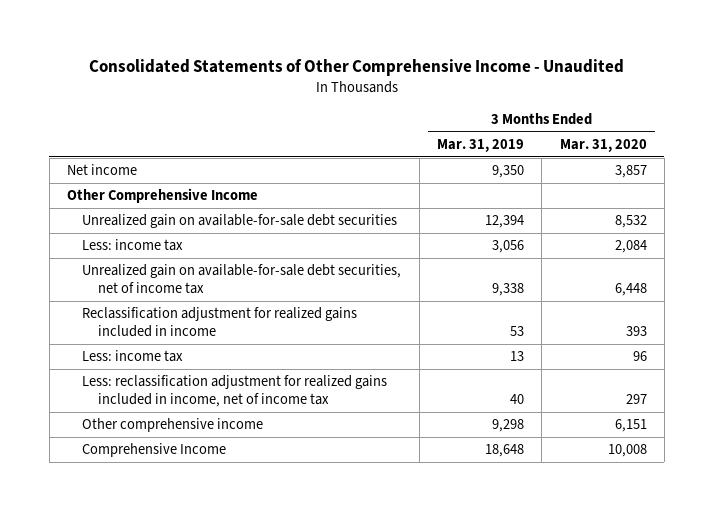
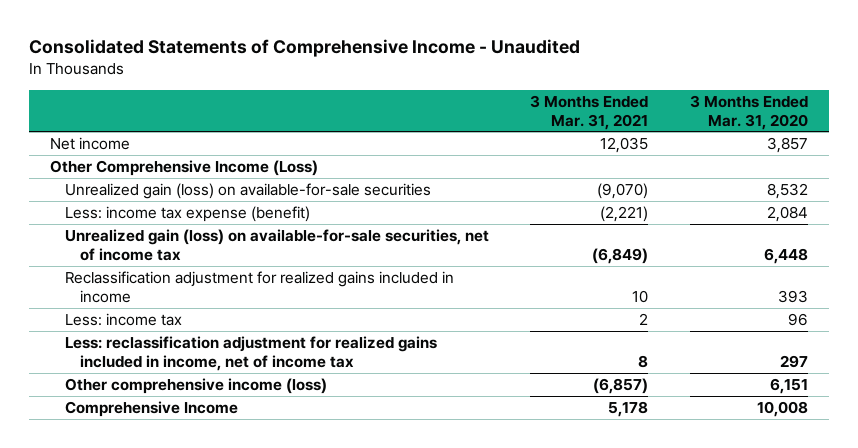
[88,58,624,76] Consolidated Statements of Other Comprehensive Income - Unaudited -> [28,38,580,57] Consolidated Statements of Comprehensive Income - Unaudited
[436,139,524,153] Mar. 31, 2019 -> none
none -> [530,94,649,130] 3 Months Ended Mar. 31, 2021
[66,188,258,204] Other Comprehensive Income -> [49,160,318,177] Other Comprehensive Income (Loss)
[82,214,398,229] Unrealized gain on available-for-sale debt securities -> [64,183,431,200] Unrealized gain (loss) on available-for-sale securities
[82,239,184,252] Less: income tax -> [64,206,310,223] Less: income tax expense (benefit)
[82,264,402,295] Unrealized gain on available-for-sale debt securities, net of income tax -> [64,229,489,261] Unrealized gain (loss) on available-for-sale securities, net of income tax
[82,418,264,433] Other comprehensive income -> [64,378,327,395] Other comprehensive income (loss)

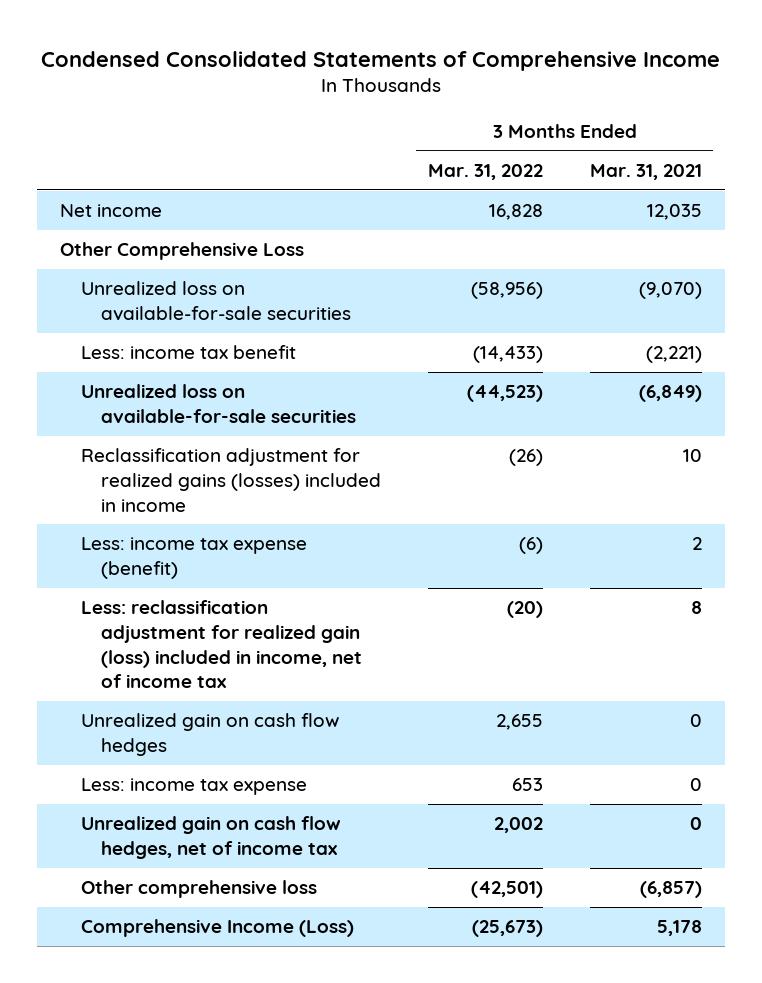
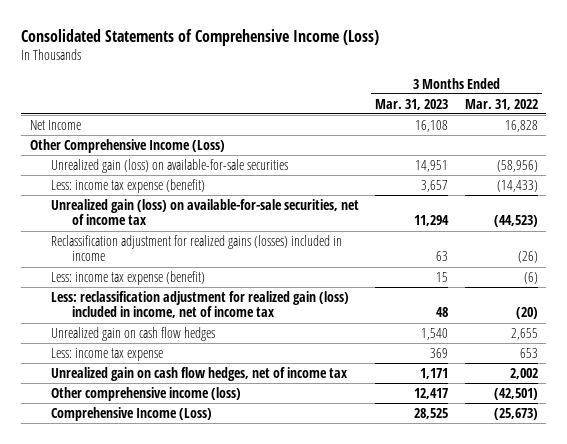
[41,50,721,71] Condensed Consolidated Statements of Comprehensive Income -> [21,29,380,47] Consolidated Statements of Comprehensive Income (Loss)
[589,163,702,180] Mar. 31, 2021 -> none
none -> [375,98,449,110] Mar. 31, 2023
[60,204,163,218] Net income -> [29,119,81,130] Net Income
[60,242,305,261] Other Comprehensive Loss -> [29,138,225,153] Other Comprehensive Income (Loss)
[80,281,352,321] Unrealized loss on available-for-sale securities -> [50,158,288,173] Unrealized gain (loss) on available-for-sale securities
[80,345,296,360] Less: income tax benefit -> [50,178,205,193] Less: income tax expense (benefit)
[80,384,357,423] Unrealized loss on available-for-sale securities -> [50,198,359,226] Unrealized gain (loss) on available-for-sale securities, net of income tax
[80,880,317,899] Other comprehensive loss -> [50,386,241,401] Other comprehensive income (loss)

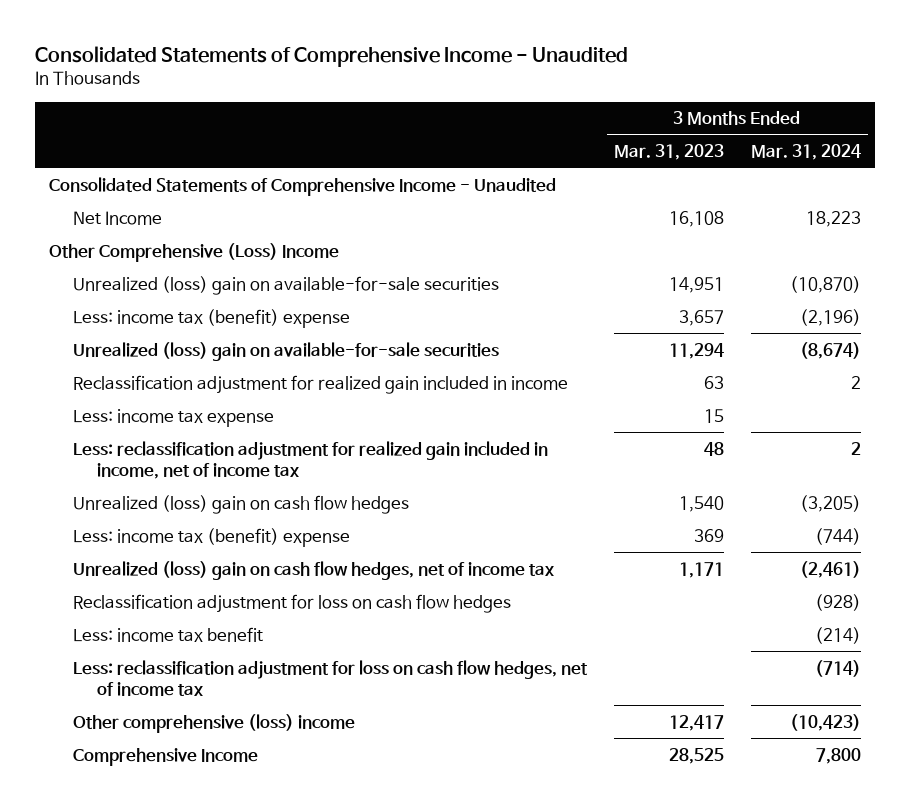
[21,29,380,47] Consolidated Statements of Comprehensive Income (Loss) -> [35,45,629,67] Consolidated Statements of Comprehensive Income - Unaudited
[464,98,538,110] Mar. 31, 2022 -> none
none -> [751,144,862,161] Mar. 31, 2024
none -> [48,176,556,196] Consolidated Statements of Comprehensive Income - Unaudited
[29,138,225,153] Other Comprehensive Income (Loss) -> [48,242,339,262] Other Comprehensive (Loss) Income
[50,158,288,173] Unrealized gain (loss) on available-for-sale securities -> [72,275,499,295] Unrealized (loss) gain on available-for-sale securities
[50,178,205,193] Less: income tax expense (benefit) -> [72,308,350,328] Less: income tax (benefit) expense
[50,198,359,226] Unrealized gain (loss) on available-for-sale securities, net of income tax -> [72,341,499,361] Unrealized (loss) gain on available-for-sale securities
[50,234,342,262] Reclassification adjustment for realized gains (losses) included in income -> [72,374,568,394] Reclassification adjustment for realized gain included in income
[50,270,205,285] Less: income tax expense (benefit) -> [72,408,274,427] Less: income tax expense
[50,290,349,319] Less: reclassification adjustment for realized gain (loss) included in income, net of income tax -> [72,440,548,479] Less: reclassification adjustment for realized gain included in income, net of income tax
[50,326,215,341] Unrealized gain on cash flow hedges -> [72,494,409,514] Unrealized (loss) gain on cash flow hedges
[50,347,163,361] Less: income tax expense -> [72,527,350,547] Less: income tax (benefit) expense
[50,366,347,381] Unrealized gain on cash flow hedges, net of income tax -> [72,560,554,580] Unrealized (loss) gain on cash flow hedges, net of income tax
none -> [72,593,511,613] Reclassification adjustment for loss on cash flow hedges
none -> [72,626,263,642] Less: income tax benefit
none -> [72,659,588,696] Less: reclassification adjustment for loss on cash flow hedges, net of income tax
[50,386,241,401] Other comprehensive income (loss) -> [72,713,355,733] Other comprehensive (loss) income
[50,406,212,421] Comprehensive Income (Loss) -> [72,747,258,766] Comprehensive Income

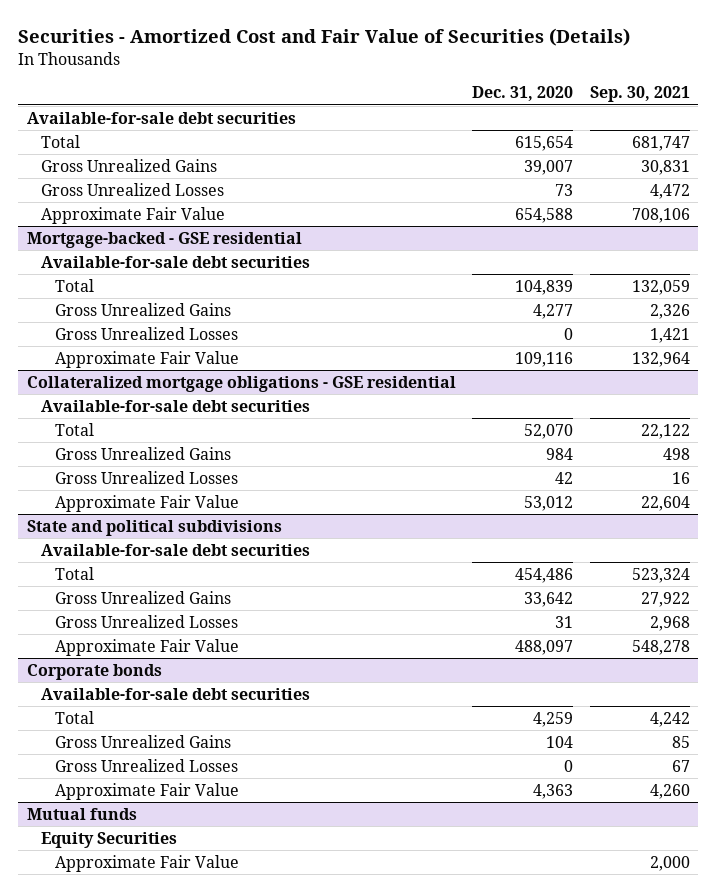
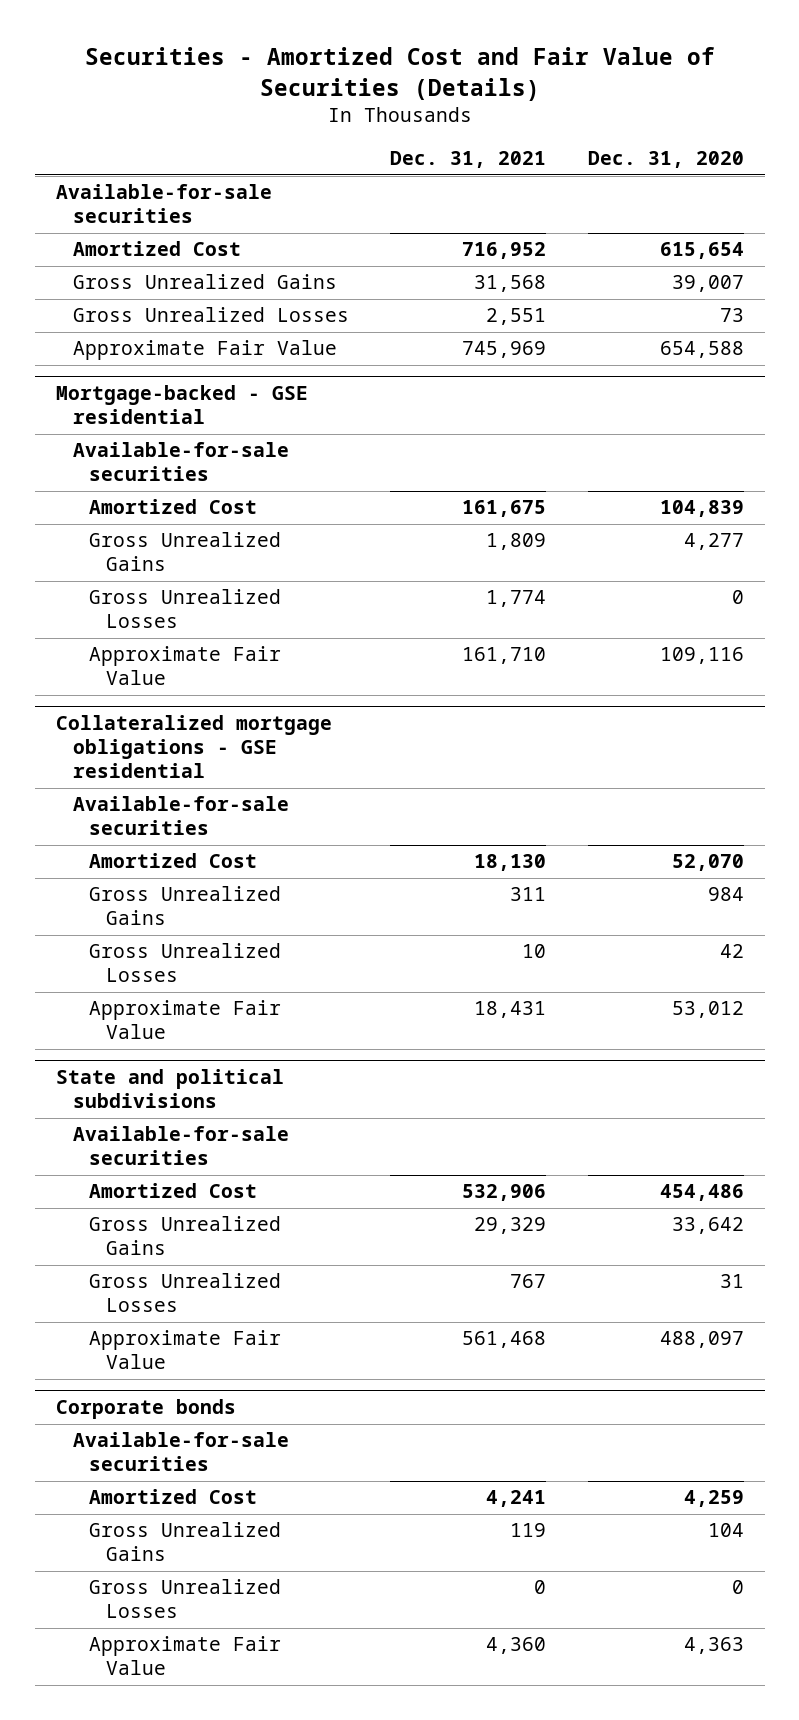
[589,86,690,103] Sep. 30, 2021 -> none
none -> [390,151,547,169] Dec. 31, 2021
[26,111,296,124] Available-for-sale debt securities -> [55,184,272,224] Available-for-sale securities
[40,134,80,148] Total -> [72,241,241,257] Amortized Cost
[40,255,310,268] Available-for-sale debt securities -> [72,442,289,482] Available-for-sale securities
[54,278,94,292] Total -> [89,499,258,515] Amortized Cost
[40,399,310,412] Available-for-sale debt securities -> [72,796,289,836] Available-for-sale securities
[54,422,94,436] Total -> [89,853,258,869] Amortized Cost
[40,543,310,556] Available-for-sale debt securities -> [72,1126,289,1166] Available-for-sale securities
[54,566,94,580] Total -> [89,1183,258,1199] Amortized Cost
[40,687,310,700] Available-for-sale debt securities -> [72,1432,289,1472] Available-for-sale securities
[54,710,94,724] Total -> [89,1489,258,1505] Amortized Cost
[26,807,137,820] Mutual funds -> none
[40,831,177,848] Equity Securities -> none
[54,854,239,872] Approximate Fair Value -> none

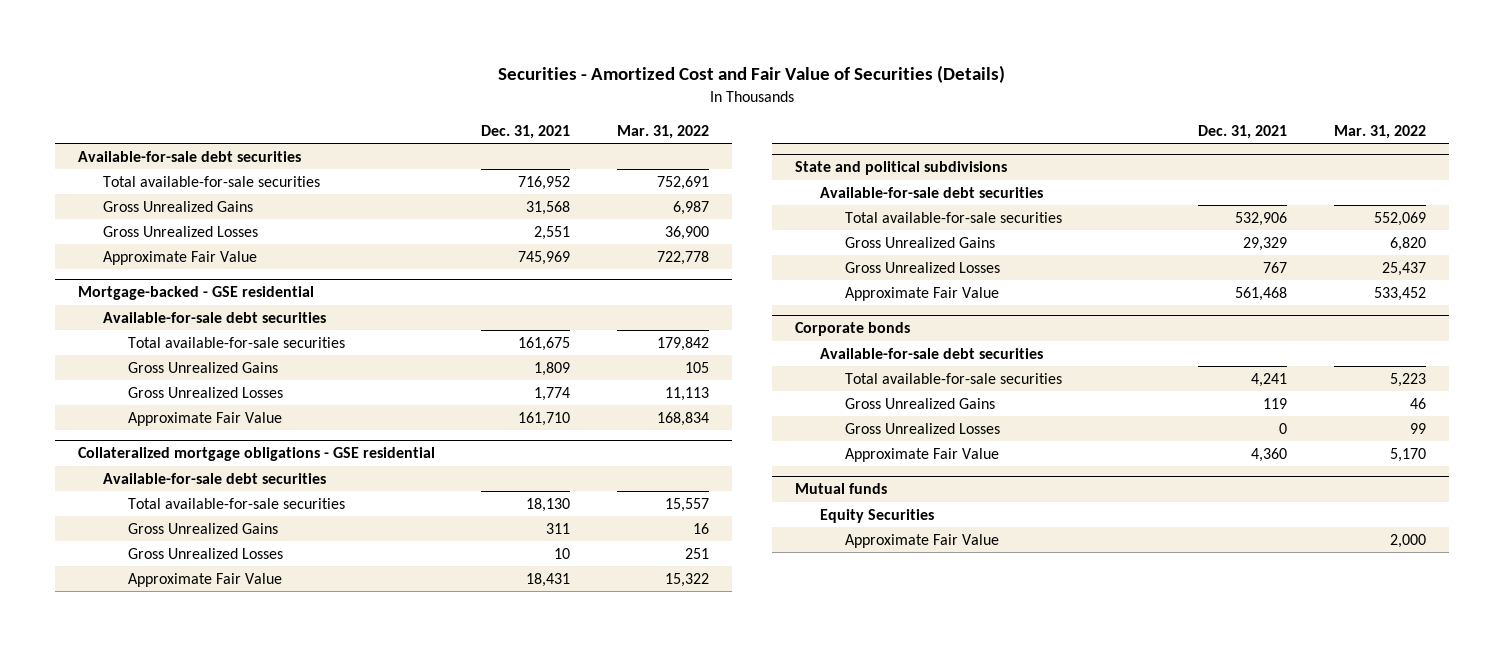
[587,151,744,169] Dec. 31, 2020 -> none
none -> [616,124,709,139] Mar. 31, 2022
[55,184,272,224] Available-for-sale securities -> [78,150,302,162] Available-for-sale debt securities
[72,241,241,257] Amortized Cost -> [103,175,321,187] Total available-for-sale securities
[72,442,289,482] Available-for-sale securities -> [103,311,327,323] Available-for-sale debt securities
[89,499,258,515] Amortized Cost -> [128,336,346,348] Total available-for-sale securities
[72,796,289,836] Available-for-sale securities -> [103,472,327,484] Available-for-sale debt securities
[89,853,258,869] Amortized Cost -> [128,497,346,509] Total available-for-sale securities
[72,1126,289,1166] Available-for-sale securities -> [820,186,1044,198] Available-for-sale debt securities
[89,1183,258,1199] Amortized Cost -> [844,211,1062,223] Total available-for-sale securities
[72,1432,289,1472] Available-for-sale securities -> [820,347,1044,359] Available-for-sale debt securities
[89,1489,258,1505] Amortized Cost -> [844,372,1062,384] Total available-for-sale securities
none -> [795,483,888,495] Mutual funds
none -> [820,508,935,523] Equity Securities
none -> [844,533,999,548] Approximate Fair Value

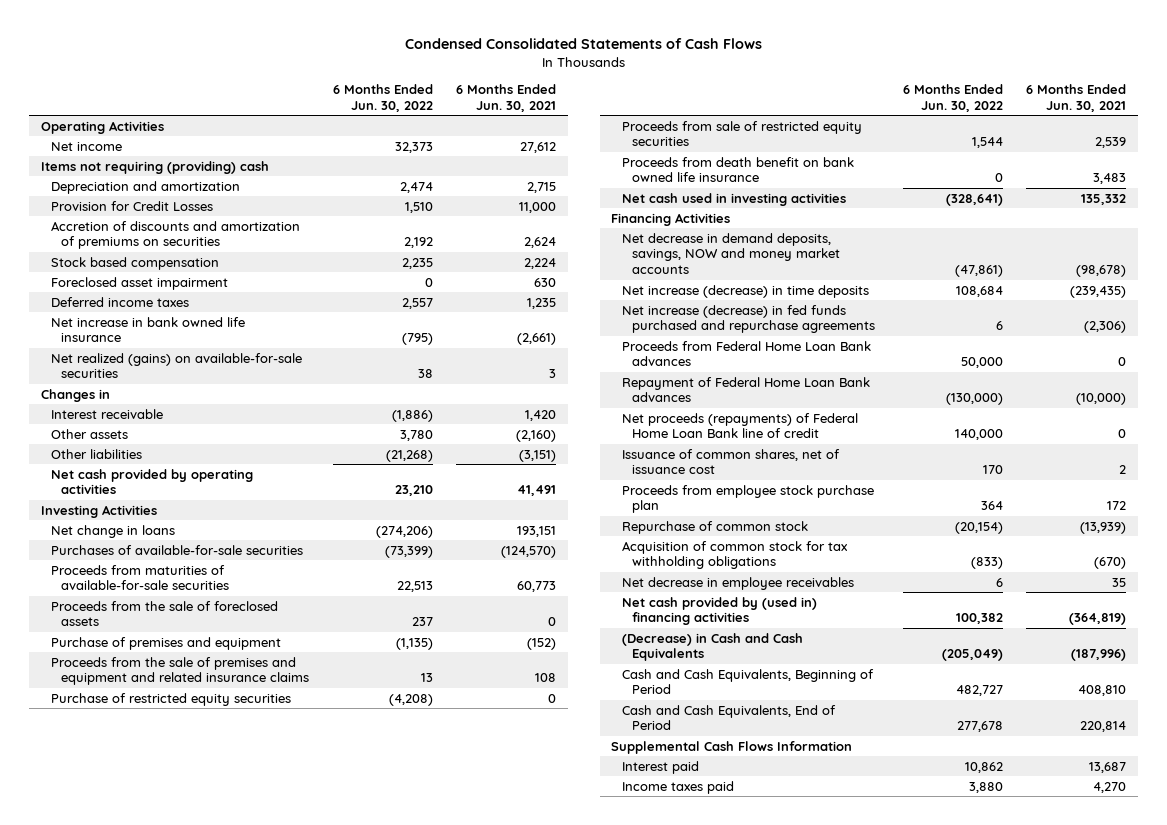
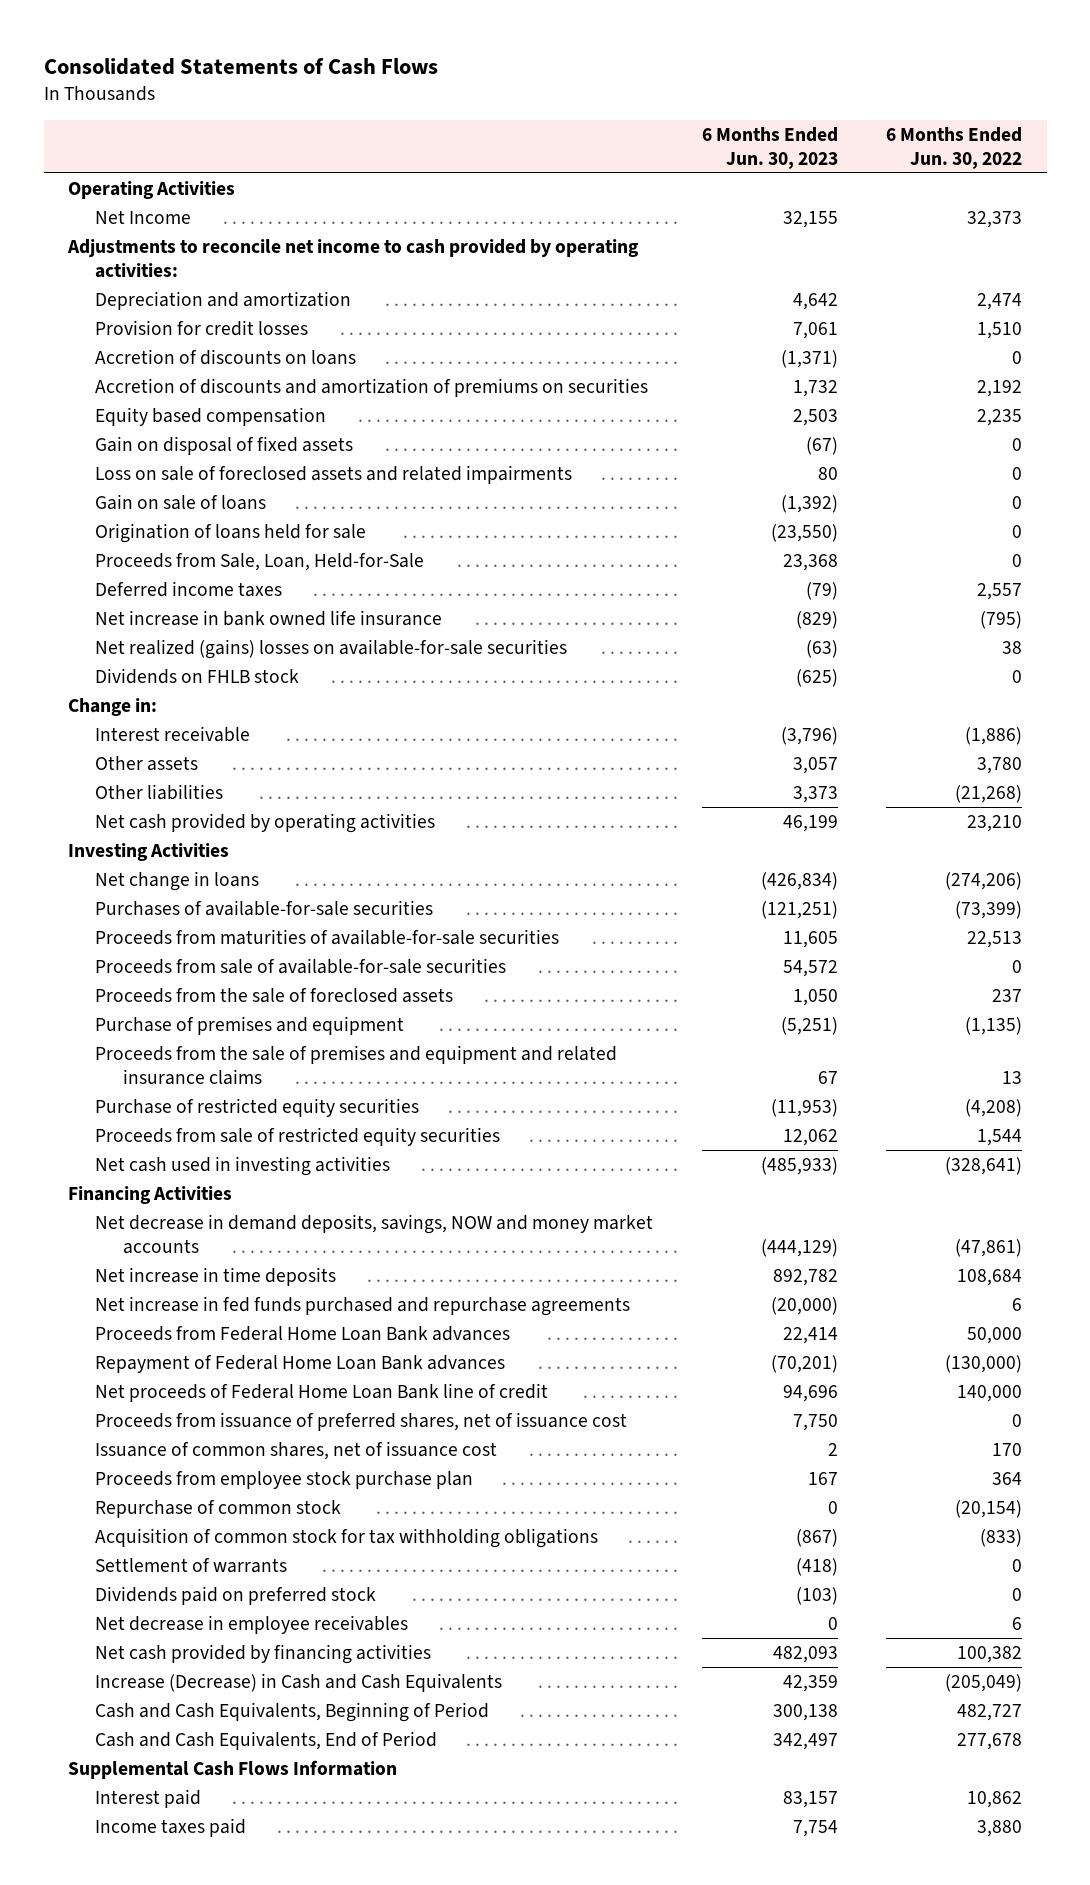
[404,38,762,50] Condensed Consolidated Statements of Cash Flows -> [43,58,438,76] Consolidated Statements of Cash Flows
[456,83,557,112] 6 Months Ended Jun. 30, 2021 -> none
none -> [701,127,838,169] 6 Months Ended Jun. 30, 2023
[51,141,123,151] Net income -> [95,210,192,225] Net Income
[41,160,270,174] Items not requiring (providing) cash -> [66,239,639,278] Adjustments to reconcile net income to cash provided by operating activities:
[51,200,214,211] Provision for Credit Losses -> [95,320,309,337] Provision for credit losses
none -> [95,349,357,366] Accretion of discounts on loans
[51,276,229,290] Foreclosed asset impairment -> none
[51,256,220,270] Stock based compensation -> [95,407,327,427] Equity based compensation
none -> [95,436,354,456] Gain on disposal of fixed assets
none -> [95,465,573,485] Loss on sale of foreclosed assets and related impairments
none -> [95,494,267,511] Gain on sale of loans
none -> [95,523,367,544] Origination of loans held for sale
none -> [95,553,425,572] Proceeds from Sale, Loan, Held-for-Sale
[51,352,303,379] Net realized (gains) on available-for-sale securities -> [95,639,568,660] Net realized (gains) losses on available-for-sale securities
none -> [95,668,300,685] Dividends on FHLB stock
[41,388,111,402] Changes in -> [67,698,157,717] Change in:
none -> [95,958,507,975] Proceeds from sale of available-for-sale securities
[621,156,854,183] Proceeds from death benefit on bank owned life insurance -> none
[621,284,869,298] Net increase (decrease) in time deposits -> [95,1267,337,1287] Net increase in time deposits
[621,304,875,334] Net increase (decrease) in fed funds purchased and repurchase agreements -> [95,1296,631,1317] Net increase in fed funds purchased and repurchase agreements
[621,412,858,439] Net proceeds (repayments) of Federal Home Loan Bank line of credit -> [95,1383,549,1403] Net proceeds of Federal Home Loan Bank line of credit
none -> [95,1412,628,1432] Proceeds from issuance of preferred shares, net of issuance cost
none -> [95,1558,288,1574] Settlement of warrants
none -> [95,1586,377,1606] Dividends paid on preferred stock
[621,596,817,626] Net cash provided by (used in) financing activities -> [95,1644,432,1665] Net cash provided by financing activities
[621,632,803,662] (Decrease) in Cash and Cash Equivalents -> [95,1673,503,1693] Increase (Decrease) in Cash and Cash Equivalents

